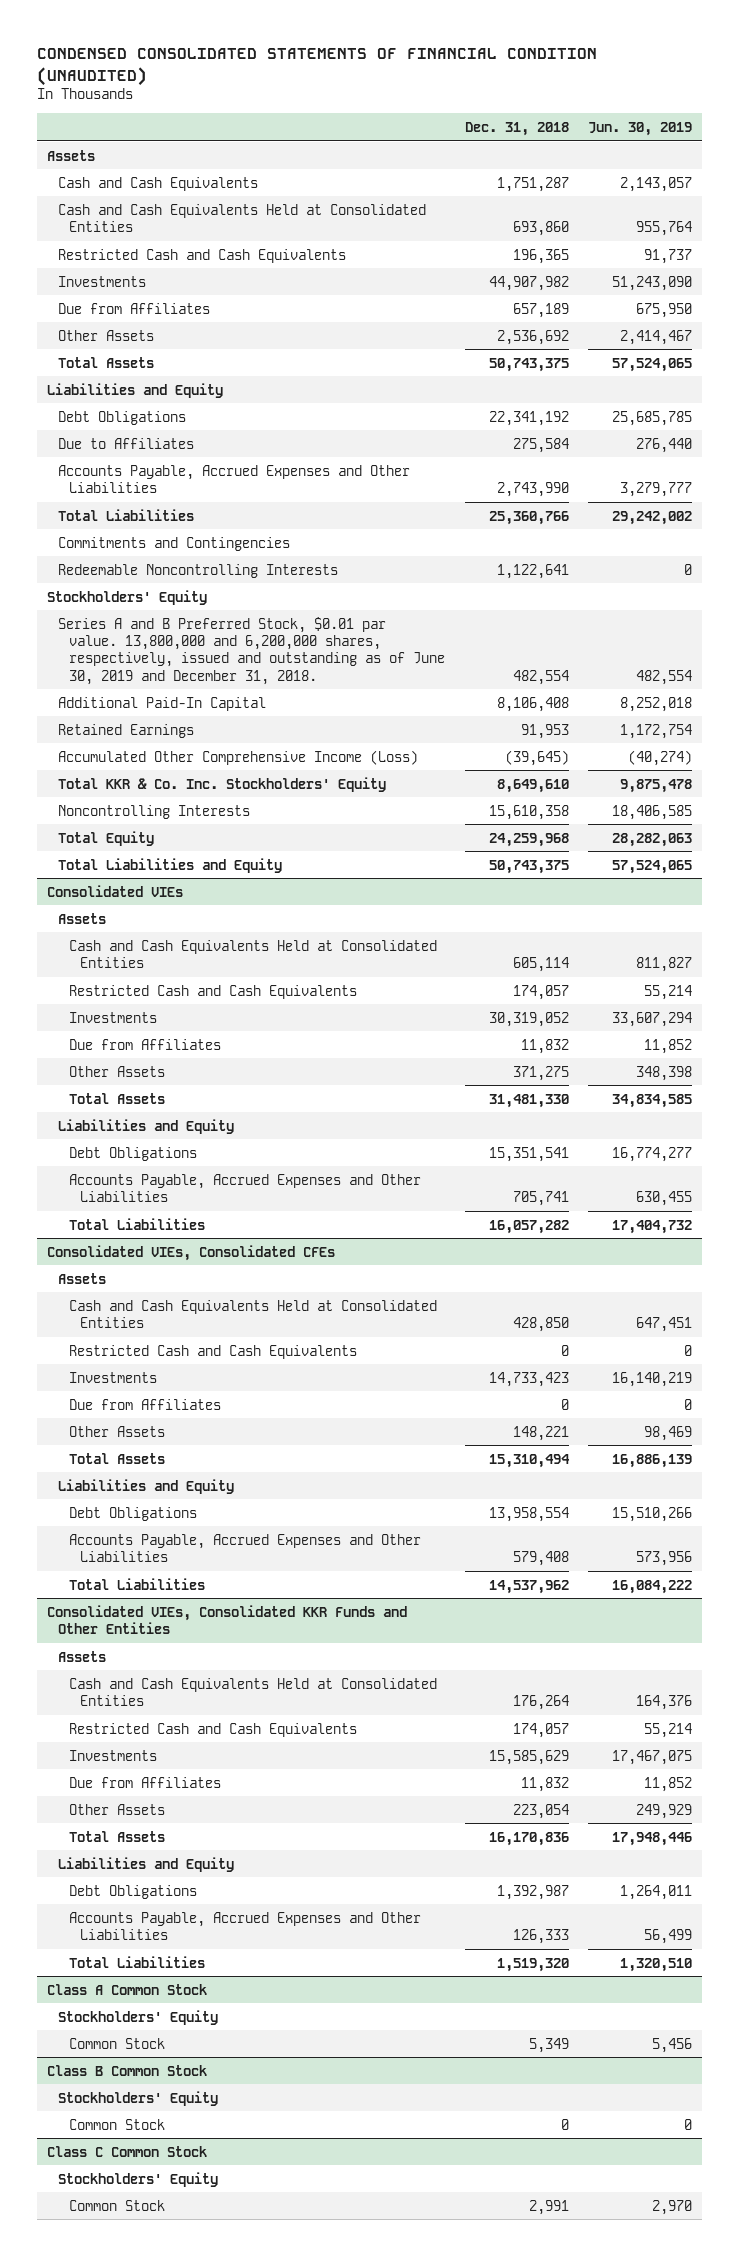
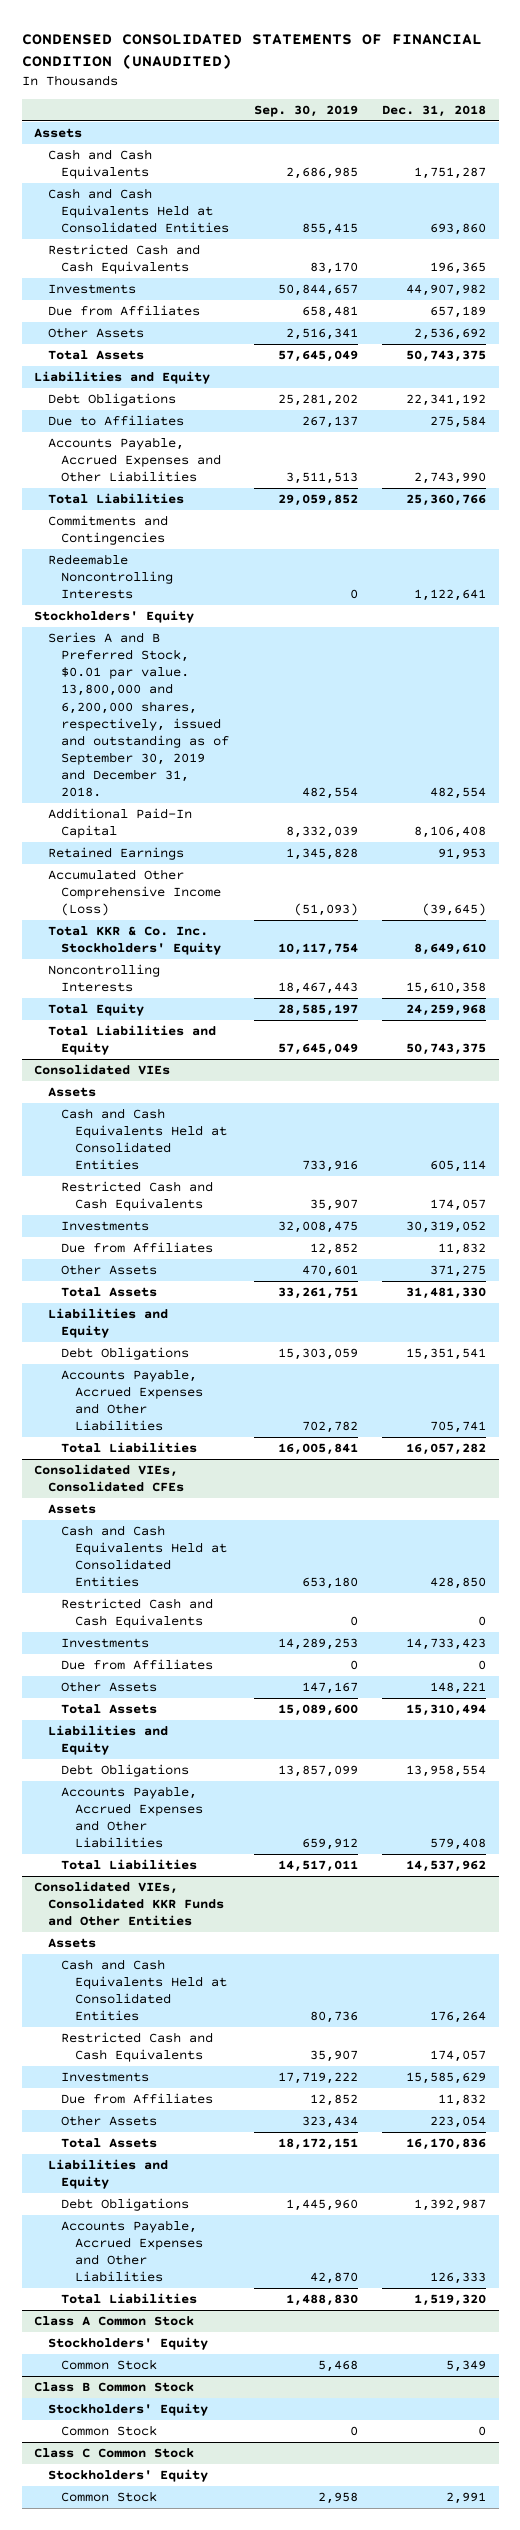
[588,122,693,137] Jun. 30, 2019 -> none
none -> [253,105,358,118] Sep. 30, 2019
[58,616,446,685] Series A and B Preferred Stock, $0.01 par value. 13,800,000 and 6,200,000 shares, respectively, issued and outstanding as of June 30, 2019 and December 31, 2018. -> [47,632,230,798] Series A and B Preferred Stock, $0.01 par value. 13,800,000 and 6,200,000 shares, respectively, issued and outstanding as of September 30, 2019 and December 31, 2018.

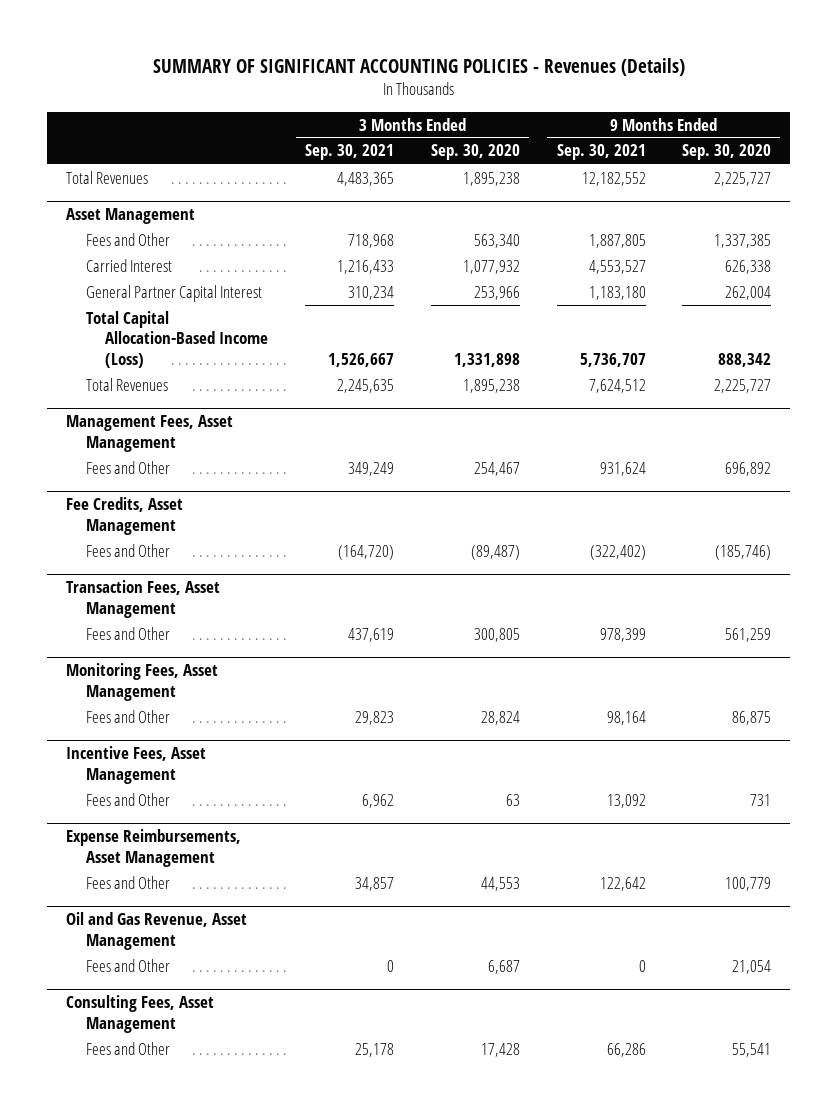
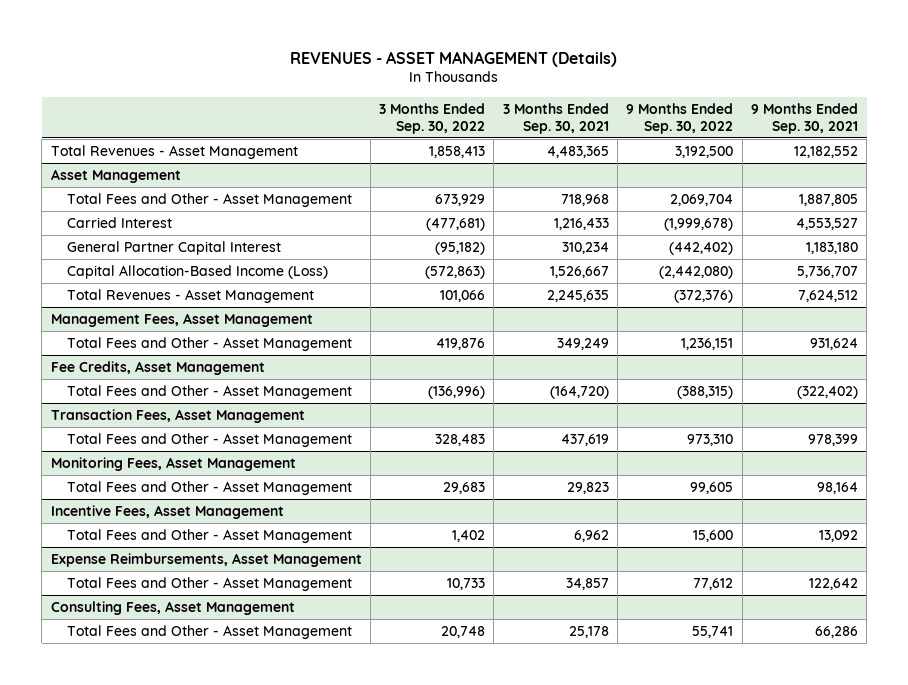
[152,57,685,76] SUMMARY OF SIGNIFICANT ACCOUNTING POLICIES - Revenues (Details) -> [290,50,618,67] REVENUES - ASSET MANAGEMENT (Details)
[430,144,520,161] Sep. 30, 2020 -> none
[682,144,772,161] Sep. 30, 2020 -> none
none -> [379,102,486,134] 3 Months Ended Sep. 30, 2022
none -> [626,102,734,134] 9 Months Ended Sep. 30, 2022
[65,170,148,184] Total Revenues -> [50,145,298,160] Total Revenues - Asset Management
[85,232,170,246] Fees and Other -> [66,193,352,208] Total Fees and Other - Asset Management
[85,310,269,369] Total Capital Allocation-Based Income (Loss) -> [66,265,328,280] Capital Allocation-Based Income (Loss)
[85,377,168,391] Total Revenues -> [66,289,314,304] Total Revenues - Asset Management
[85,460,170,474] Fees and Other -> [66,337,352,352] Total Fees and Other - Asset Management
[85,543,170,557] Fees and Other -> [66,385,352,400] Total Fees and Other - Asset Management
[85,626,170,640] Fees and Other -> [66,433,352,448] Total Fees and Other - Asset Management
[85,709,170,723] Fees and Other -> [66,481,352,496] Total Fees and Other - Asset Management
[85,792,170,806] Fees and Other -> [66,529,352,544] Total Fees and Other - Asset Management
[65,912,247,950] Oil and Gas Revenue, Asset Management -> none
[85,958,170,972] Fees and Other -> none
[85,875,170,889] Fees and Other -> [66,577,352,592] Total Fees and Other - Asset Management
[85,1041,170,1055] Fees and Other -> [66,625,352,640] Total Fees and Other - Asset Management

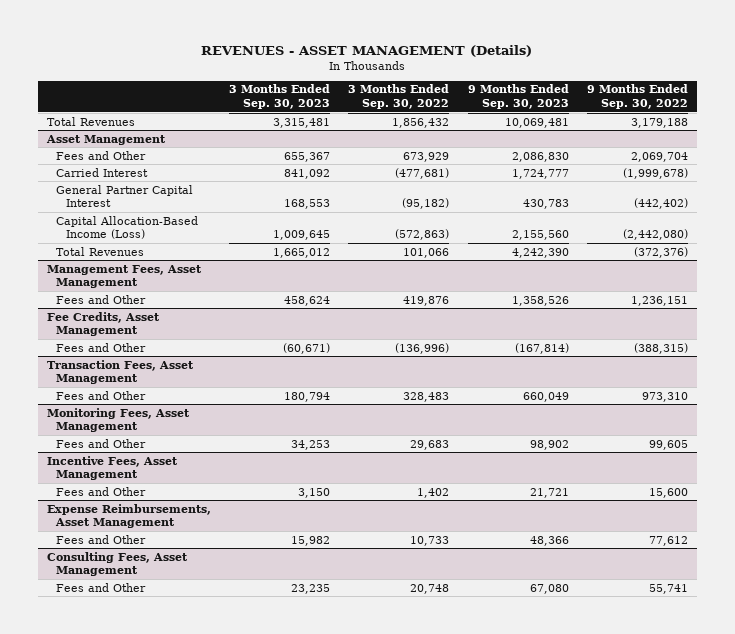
[502,102,609,134] 3 Months Ended Sep. 30, 2021 -> none
[750,102,858,134] 9 Months Ended Sep. 30, 2021 -> none
none -> [229,84,331,110] 3 Months Ended Sep. 30, 2023
none -> [467,84,569,110] 9 Months Ended Sep. 30, 2023
[50,145,298,160] Total Revenues - Asset Management -> [46,116,135,126] Total Revenues
[429,146,486,159] 1,858,413 -> [392,117,450,128] 1,856,432
[675,146,734,159] 3,192,500 -> [630,117,688,128] 3,179,188
[66,193,352,208] Total Fees and Other - Asset Management -> [56,150,147,160] Fees and Other
[66,289,314,304] Total Revenues - Asset Management -> [56,246,145,256] Total Revenues
[66,337,352,352] Total Fees and Other - Asset Management -> [56,294,147,304] Fees and Other
[66,385,352,400] Total Fees and Other - Asset Management -> [56,342,147,352] Fees and Other
[66,433,352,448] Total Fees and Other - Asset Management -> [56,390,147,400] Fees and Other
[66,481,352,496] Total Fees and Other - Asset Management -> [56,438,147,448] Fees and Other
[66,529,352,544] Total Fees and Other - Asset Management -> [56,486,147,496] Fees and Other
[66,577,352,592] Total Fees and Other - Asset Management -> [56,534,147,544] Fees and Other
[66,625,352,640] Total Fees and Other - Asset Management -> [56,582,147,592] Fees and Other

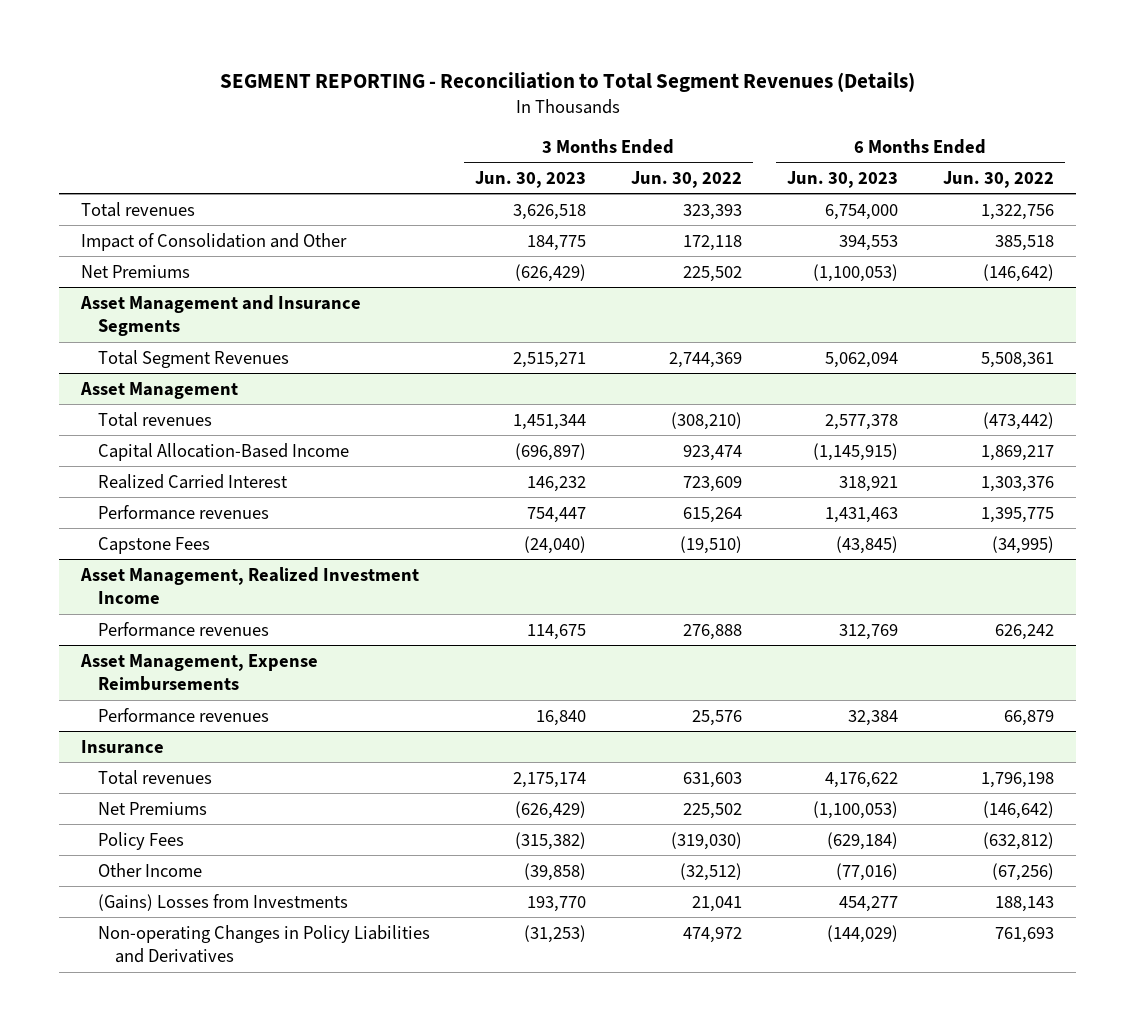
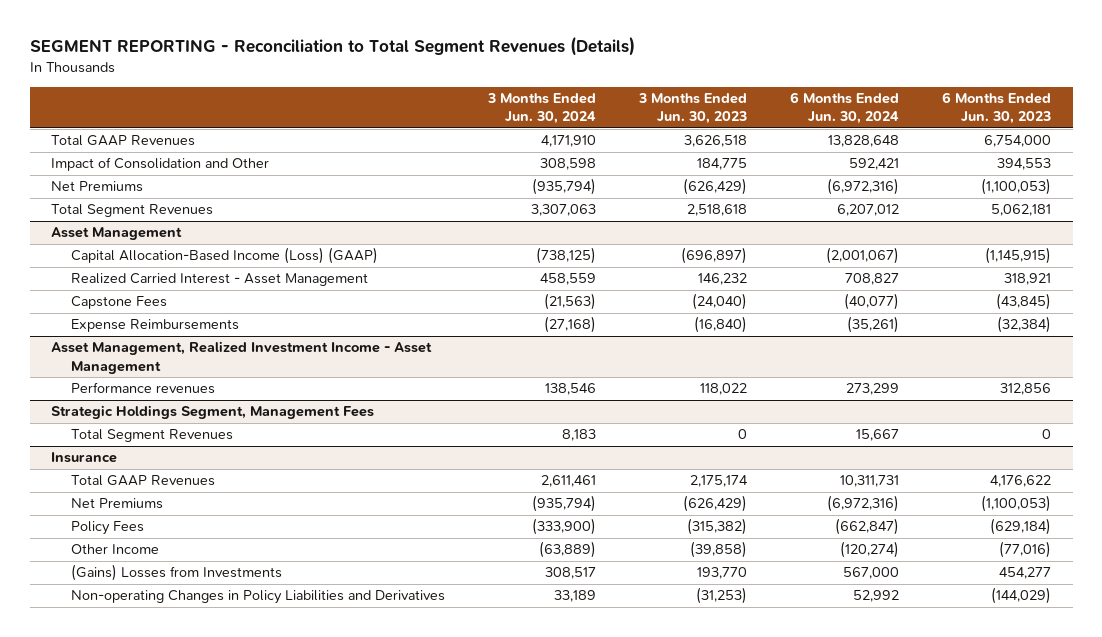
[630,170,742,188] Jun. 30, 2022 -> none
[942,170,1054,188] Jun. 30, 2022 -> none
none -> [487,92,597,125] 3 Months Ended Jun. 30, 2024
none -> [790,91,900,125] 6 Months Ended Jun. 30, 2024
[81,201,196,217] Total revenues -> [50,135,195,147] Total GAAP Revenues
[80,294,362,337] Asset Management and Insurance Segments -> none
[513,351,587,368] 2,515,271 -> [687,204,748,217] 2,518,618
[824,351,898,368] 5,062,094 -> [991,204,1052,217] 5,062,181
[98,411,213,427] Total revenues -> none
[98,504,270,520] Performance revenues -> none
[98,442,350,461] Capital Allocation-Based Income -> [71,247,379,265] Capital Allocation-Based Income (Loss) (GAAP)
[98,473,289,489] Realized Carried Interest -> [71,273,369,287] Realized Carried Interest - Asset Management
[80,653,319,692] Asset Management, Expense Reimbursements -> none
[98,707,270,723] Performance revenues -> none
none -> [71,319,240,333] Expense Reimbursements
[80,566,420,605] Asset Management, Realized Investment Income -> [50,341,432,374] Asset Management, Realized Investment Income - Asset Management
[527,623,587,640] 114,675 -> [700,383,748,396] 118,022
[838,623,898,640] 312,769 -> [1000,383,1052,396] 312,856
none -> [50,405,374,420] Strategic Holdings Segment, Management Fees
none -> [71,429,234,443] Total Segment Revenues
[98,769,213,785] Total revenues -> [71,475,216,487] Total GAAP Revenues

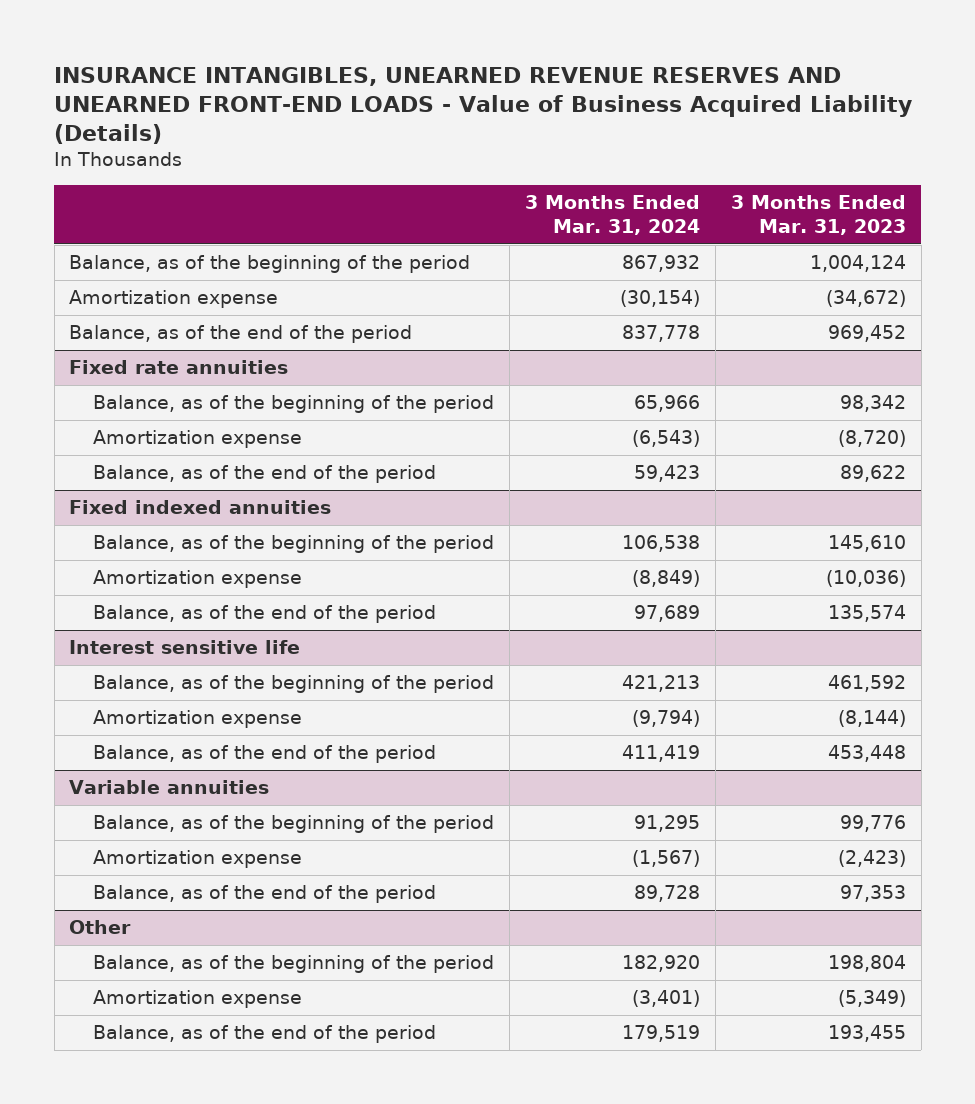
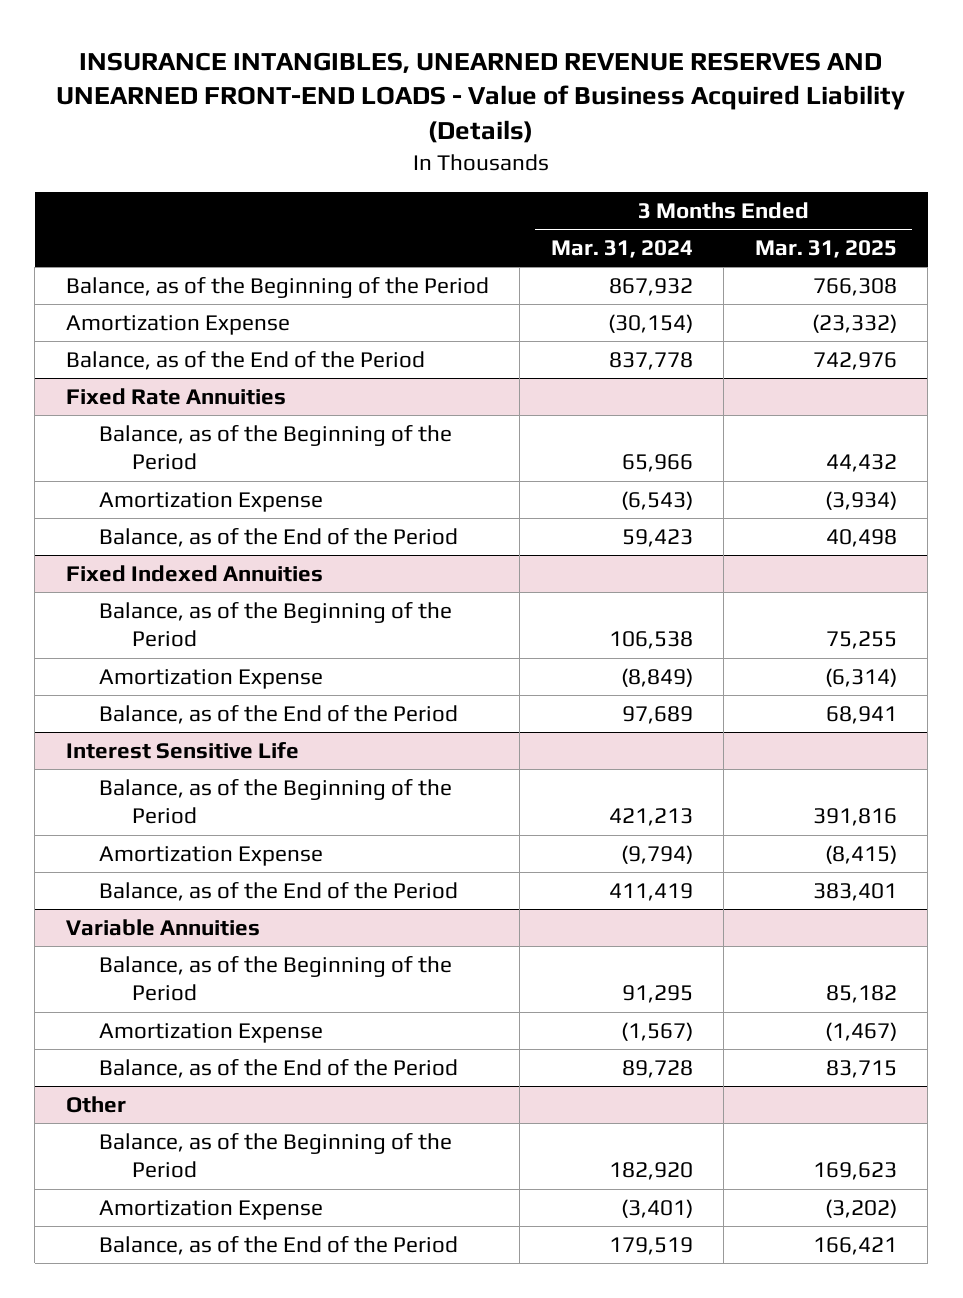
[730,195,906,236] 3 Months Ended Mar. 31, 2023 -> none
none -> [754,240,897,259] Mar. 31, 2025
[69,255,471,274] Balance, as of the beginning of the period -> [65,276,489,298] Balance, as of the Beginning of the Period
[69,290,279,309] Amortization expense -> [65,314,290,335] Amortization Expense
[69,325,413,344] Balance, as of the end of the period -> [65,350,425,370] Balance, as of the End of the Period
[69,360,289,375] Fixed rate annuities -> [65,387,286,405] Fixed Rate Annuities
[93,395,495,414] Balance, as of the beginning of the period -> [98,424,452,471] Balance, as of the Beginning of the Period
[93,430,303,449] Amortization expense -> [98,491,323,512] Amortization Expense
[93,465,437,484] Balance, as of the end of the period -> [98,527,458,547] Balance, as of the End of the Period
[69,500,332,515] Fixed indexed annuities -> [65,564,323,582] Fixed Indexed Annuities
[93,535,495,554] Balance, as of the beginning of the period -> [98,601,452,648] Balance, as of the Beginning of the Period
[93,570,303,589] Amortization expense -> [98,668,323,689] Amortization Expense
[93,605,437,624] Balance, as of the end of the period -> [98,704,458,724] Balance, as of the End of the Period
[69,640,301,655] Interest sensitive life -> [65,741,299,759] Interest Sensitive Life
[93,675,495,694] Balance, as of the beginning of the period -> [98,778,452,825] Balance, as of the Beginning of the Period
[93,710,303,729] Amortization expense -> [98,845,323,866] Amortization Expense
[93,745,437,764] Balance, as of the end of the period -> [98,881,458,901] Balance, as of the End of the Period
[69,780,270,795] Variable annuities -> [65,918,260,936] Variable Annuities
[93,815,495,834] Balance, as of the beginning of the period -> [98,955,452,1002] Balance, as of the Beginning of the Period
[93,850,303,869] Amortization expense -> [98,1022,323,1043] Amortization Expense
[93,885,437,904] Balance, as of the end of the period -> [98,1058,458,1078] Balance, as of the End of the Period
[93,955,495,974] Balance, as of the beginning of the period -> [98,1132,452,1179] Balance, as of the Beginning of the Period
[93,990,303,1009] Amortization expense -> [98,1199,323,1220] Amortization Expense
[93,1025,437,1044] Balance, as of the end of the period -> [98,1235,458,1255] Balance, as of the End of the Period

